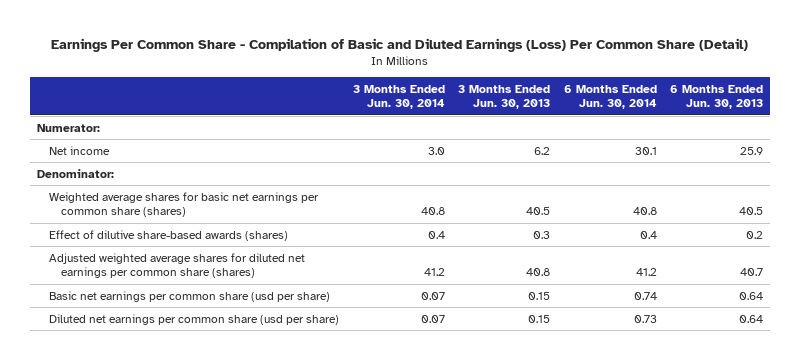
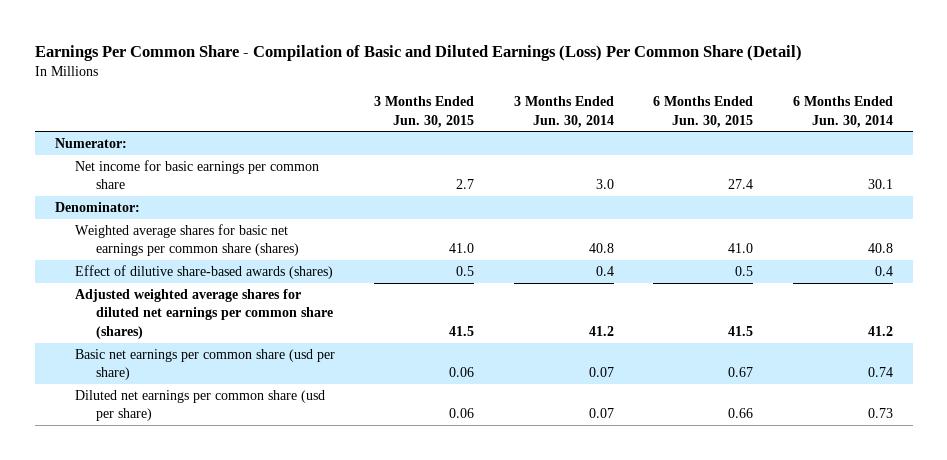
[458,84,551,110] 3 Months Ended Jun. 30, 2013 -> none
[670,84,764,110] 6 Months Ended Jun. 30, 2013 -> none
none -> [374,96,475,128] 3 Months Ended Jun. 30, 2015
none -> [653,96,754,128] 6 Months Ended Jun. 30, 2015
[49,145,111,155] Net income -> [75,159,320,190] Net income for basic earnings per common share

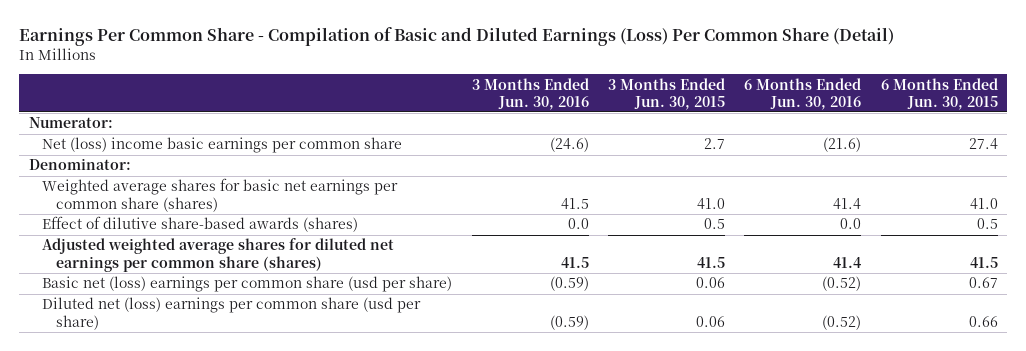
[513,96,614,128] 3 Months Ended Jun. 30, 2014 -> none
[792,96,893,128] 6 Months Ended Jun. 30, 2014 -> none
none -> [471,77,589,110] 3 Months Ended Jun. 30, 2016
none -> [744,77,862,110] 6 Months Ended Jun. 30, 2016
[75,159,320,190] Net income for basic earnings per common share -> [42,137,403,154] Net (loss) income basic earnings per common share
[75,348,336,381] Basic net earnings per common share (usd per share) -> [42,276,453,293] Basic net (loss) earnings per common share (usd per share)
[75,389,326,422] Diluted net earnings per common share (usd per share) -> [42,297,422,330] Diluted net (loss) earnings per common share (usd per share)

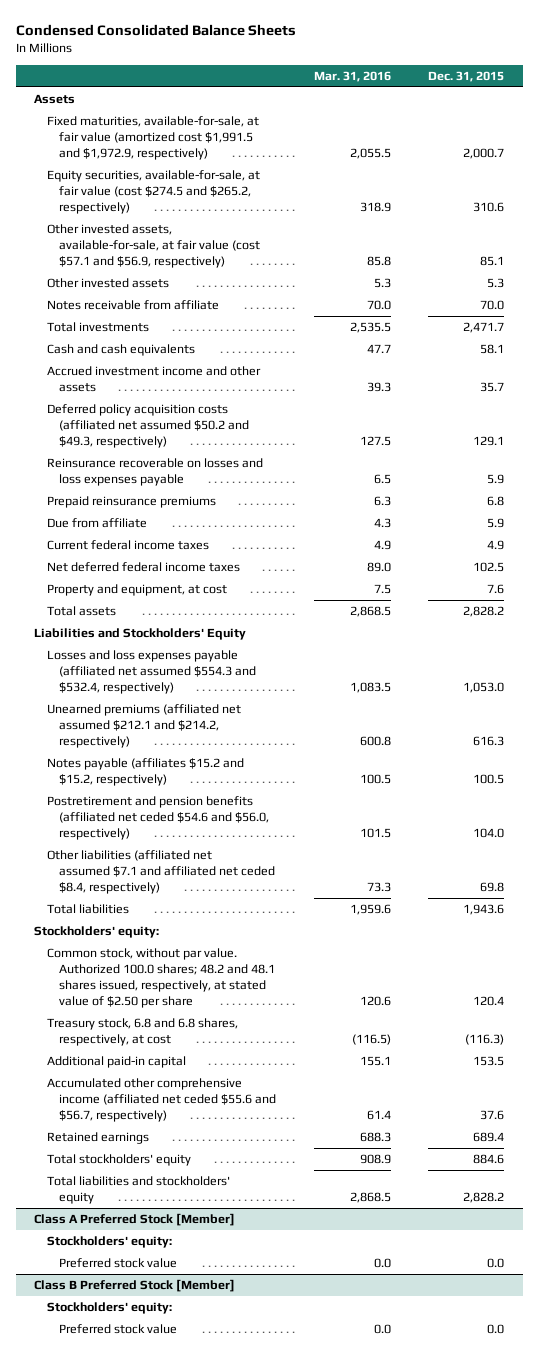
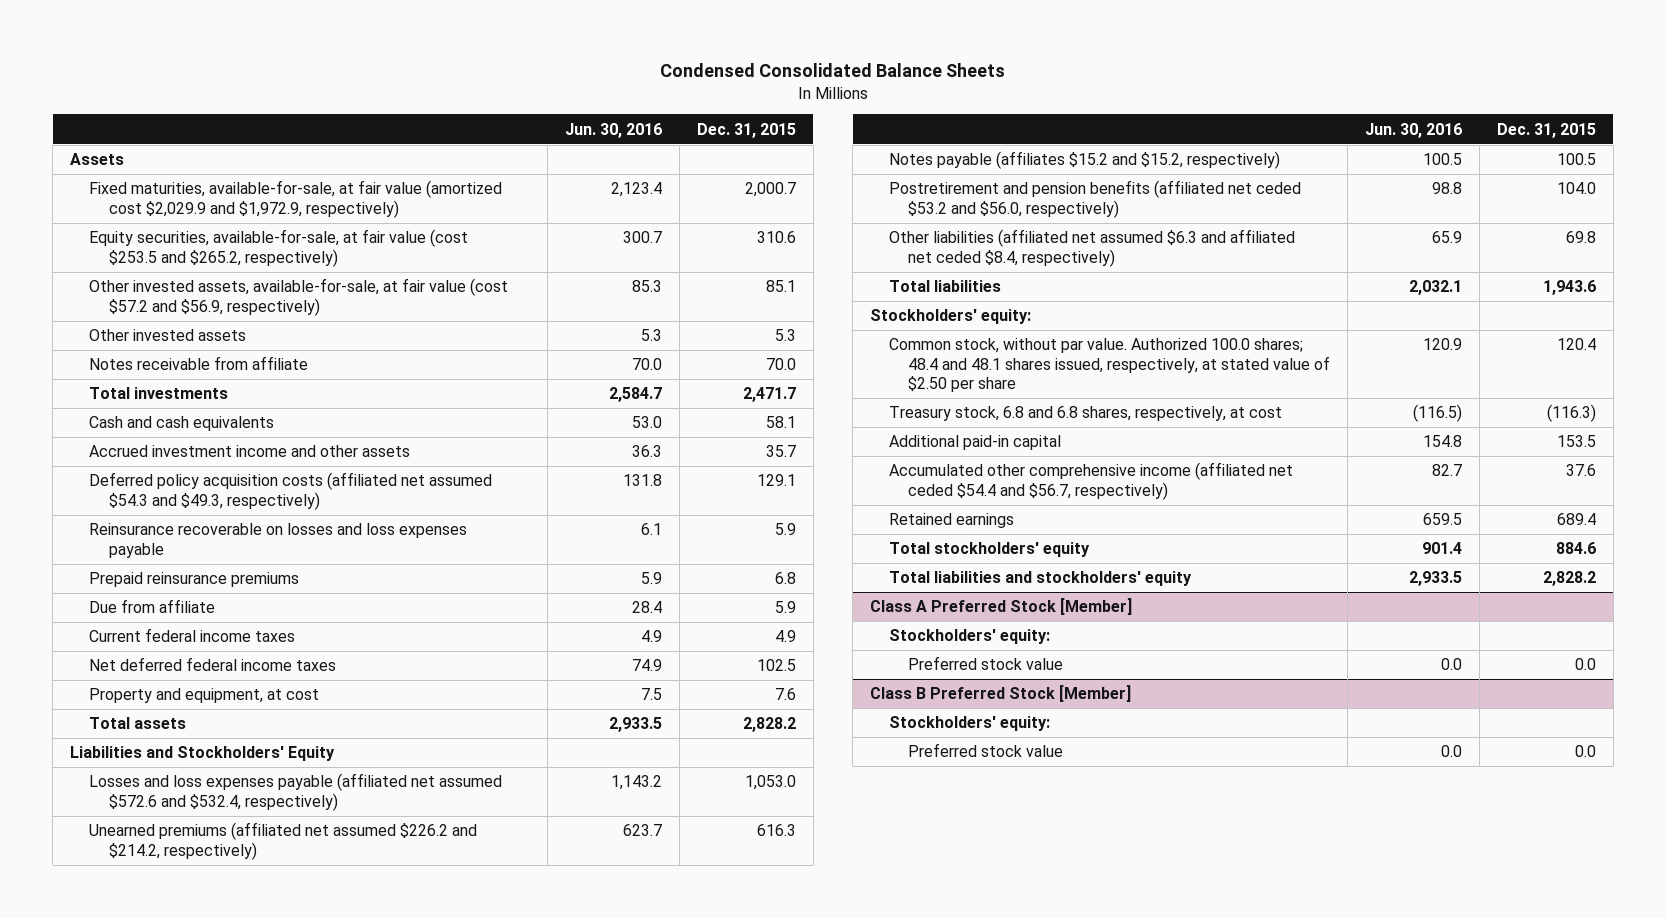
[313,70,391,82] Mar. 31, 2016 -> none
none -> [565,122,663,138] Jun. 30, 2016
[46,116,259,160] Fixed maturities, available-for-sale, at fair value (amortized cost $1,991.5 and $1,972.9, respectively) -> [89,180,503,218] Fixed maturities, available-for-sale, at fair value (amortized cost $2,029.9 and $1,972.9, respectively)
[46,170,260,214] Equity securities, available-for-sale, at fair value (cost $274.5 and $265.2, respectively) -> [89,229,469,267] Equity securities, available-for-sale, at fair value (cost $253.5 and $265.2, respectively)
[46,224,261,268] Other invested assets, available-for-sale, at fair value (cost $57.1 and $56.9, respectively) -> [89,278,509,316] Other invested assets, available-for-sale, at fair value (cost $57.2 and $56.9, respectively)
[46,404,250,448] Deferred policy acquisition costs (affiliated net assumed $50.2 and $49.3, respectively) -> [89,472,493,510] Deferred policy acquisition costs (affiliated net assumed $54.3 and $49.3, respectively)
[46,650,257,694] Losses and loss expenses payable (affiliated net assumed $554.3 and $532.4, respectively) -> [89,773,503,811] Losses and loss expenses payable (affiliated net assumed $572.6 and $532.4, respectively)
[46,704,241,748] Unearned premiums (affiliated net assumed $212.1 and $214.2, respectively) -> [89,822,478,860] Unearned premiums (affiliated net assumed $226.2 and $214.2, respectively)
[46,796,270,840] Postretirement and pension benefits (affiliated net ceded $54.6 and $56.0, respectively) -> [889,180,1302,218] Postretirement and pension benefits (affiliated net ceded $53.2 and $56.0, respectively)
[46,850,276,894] Other liabilities (affiliated net assumed $7.1 and affiliated net ceded $8.4, respectively) -> [889,229,1296,267] Other liabilities (affiliated net assumed $6.3 and affiliated net ceded $8.4, respectively)
[46,948,276,1008] Common stock, without par value. Authorized 100.0 shares; 48.2 and 48.1 shares issued, respectively, at stated value of $2.50 per share -> [889,338,1331,392] Common stock, without par value. Authorized 100.0 shares; 48.4 and 48.1 shares issued, respectively, at stated value of $2.50 per share
[46,1078,277,1122] Accumulated other comprehensive income (affiliated net ceded $55.6 and $56.7, respectively) -> [889,462,1294,500] Accumulated other comprehensive income (affiliated net ceded $54.4 and $56.7, respectively)

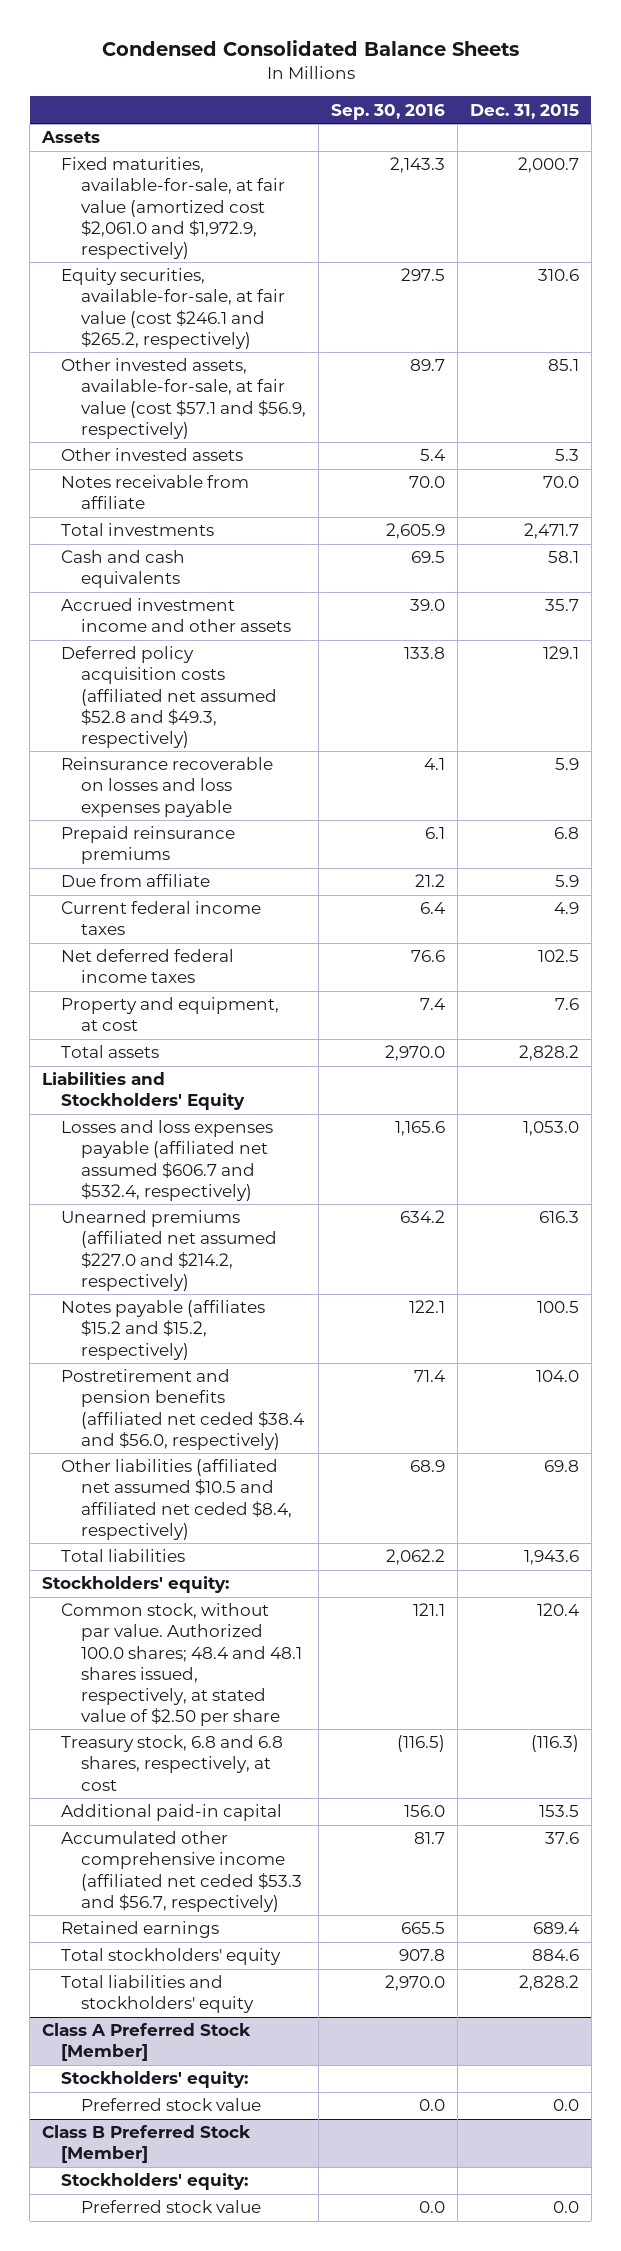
[565,122,663,138] Jun. 30, 2016 -> none
none -> [330,103,445,120] Sep. 30, 2016
[89,180,503,218] Fixed maturities, available-for-sale, at fair value (amortized cost $2,029.9 and $1,972.9, respectively) -> [61,157,285,259] Fixed maturities, available-for-sale, at fair value (amortized cost $2,061.0 and $1,972.9, respectively)
[89,229,469,267] Equity securities, available-for-sale, at fair value (cost $253.5 and $265.2, respectively) -> [61,268,285,349] Equity securities, available-for-sale, at fair value (cost $246.1 and $265.2, respectively)
[89,278,509,316] Other invested assets, available-for-sale, at fair value (cost $57.2 and $56.9, respectively) -> [61,358,306,439] Other invested assets, available-for-sale, at fair value (cost $57.1 and $56.9, respectively)
[89,472,493,510] Deferred policy acquisition costs (affiliated net assumed $54.3 and $49.3, respectively) -> [61,646,277,748] Deferred policy acquisition costs (affiliated net assumed $52.8 and $49.3, respectively)
[89,773,503,811] Losses and loss expenses payable (affiliated net assumed $572.6 and $532.4, respectively) -> [61,1120,274,1201] Losses and loss expenses payable (affiliated net assumed $606.7 and $532.4, respectively)
[89,822,478,860] Unearned premiums (affiliated net assumed $226.2 and $214.2, respectively) -> [61,1210,277,1291] Unearned premiums (affiliated net assumed $227.0 and $214.2, respectively)
[889,180,1302,218] Postretirement and pension benefits (affiliated net ceded $53.2 and $56.0, respectively) -> [61,1369,304,1450] Postretirement and pension benefits (affiliated net ceded $38.4 and $56.0, respectively)
[889,229,1296,267] Other liabilities (affiliated net assumed $6.3 and affiliated net ceded $8.4, respectively) -> [61,1459,292,1540] Other liabilities (affiliated net assumed $10.5 and affiliated net ceded $8.4, respectively)
[889,462,1294,500] Accumulated other comprehensive income (affiliated net ceded $54.4 and $56.7, respectively) -> [61,1831,302,1912] Accumulated other comprehensive income (affiliated net ceded $53.3 and $56.7, respectively)

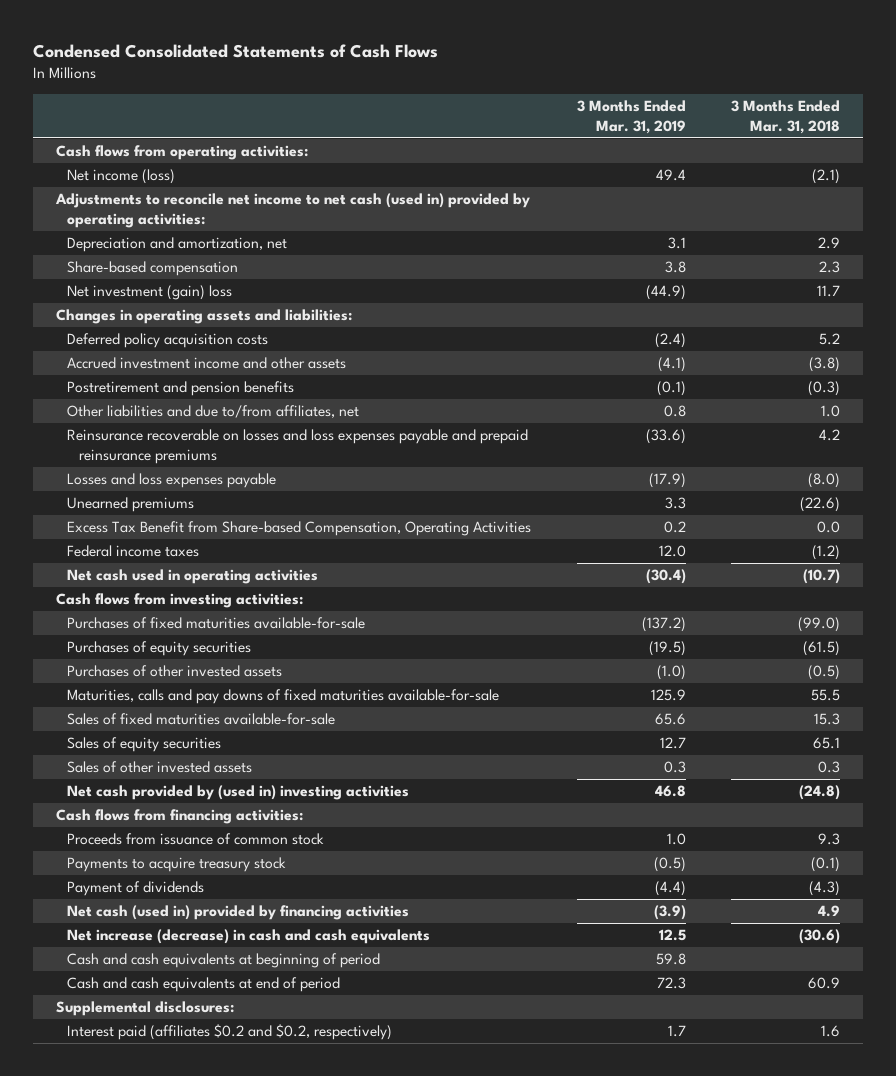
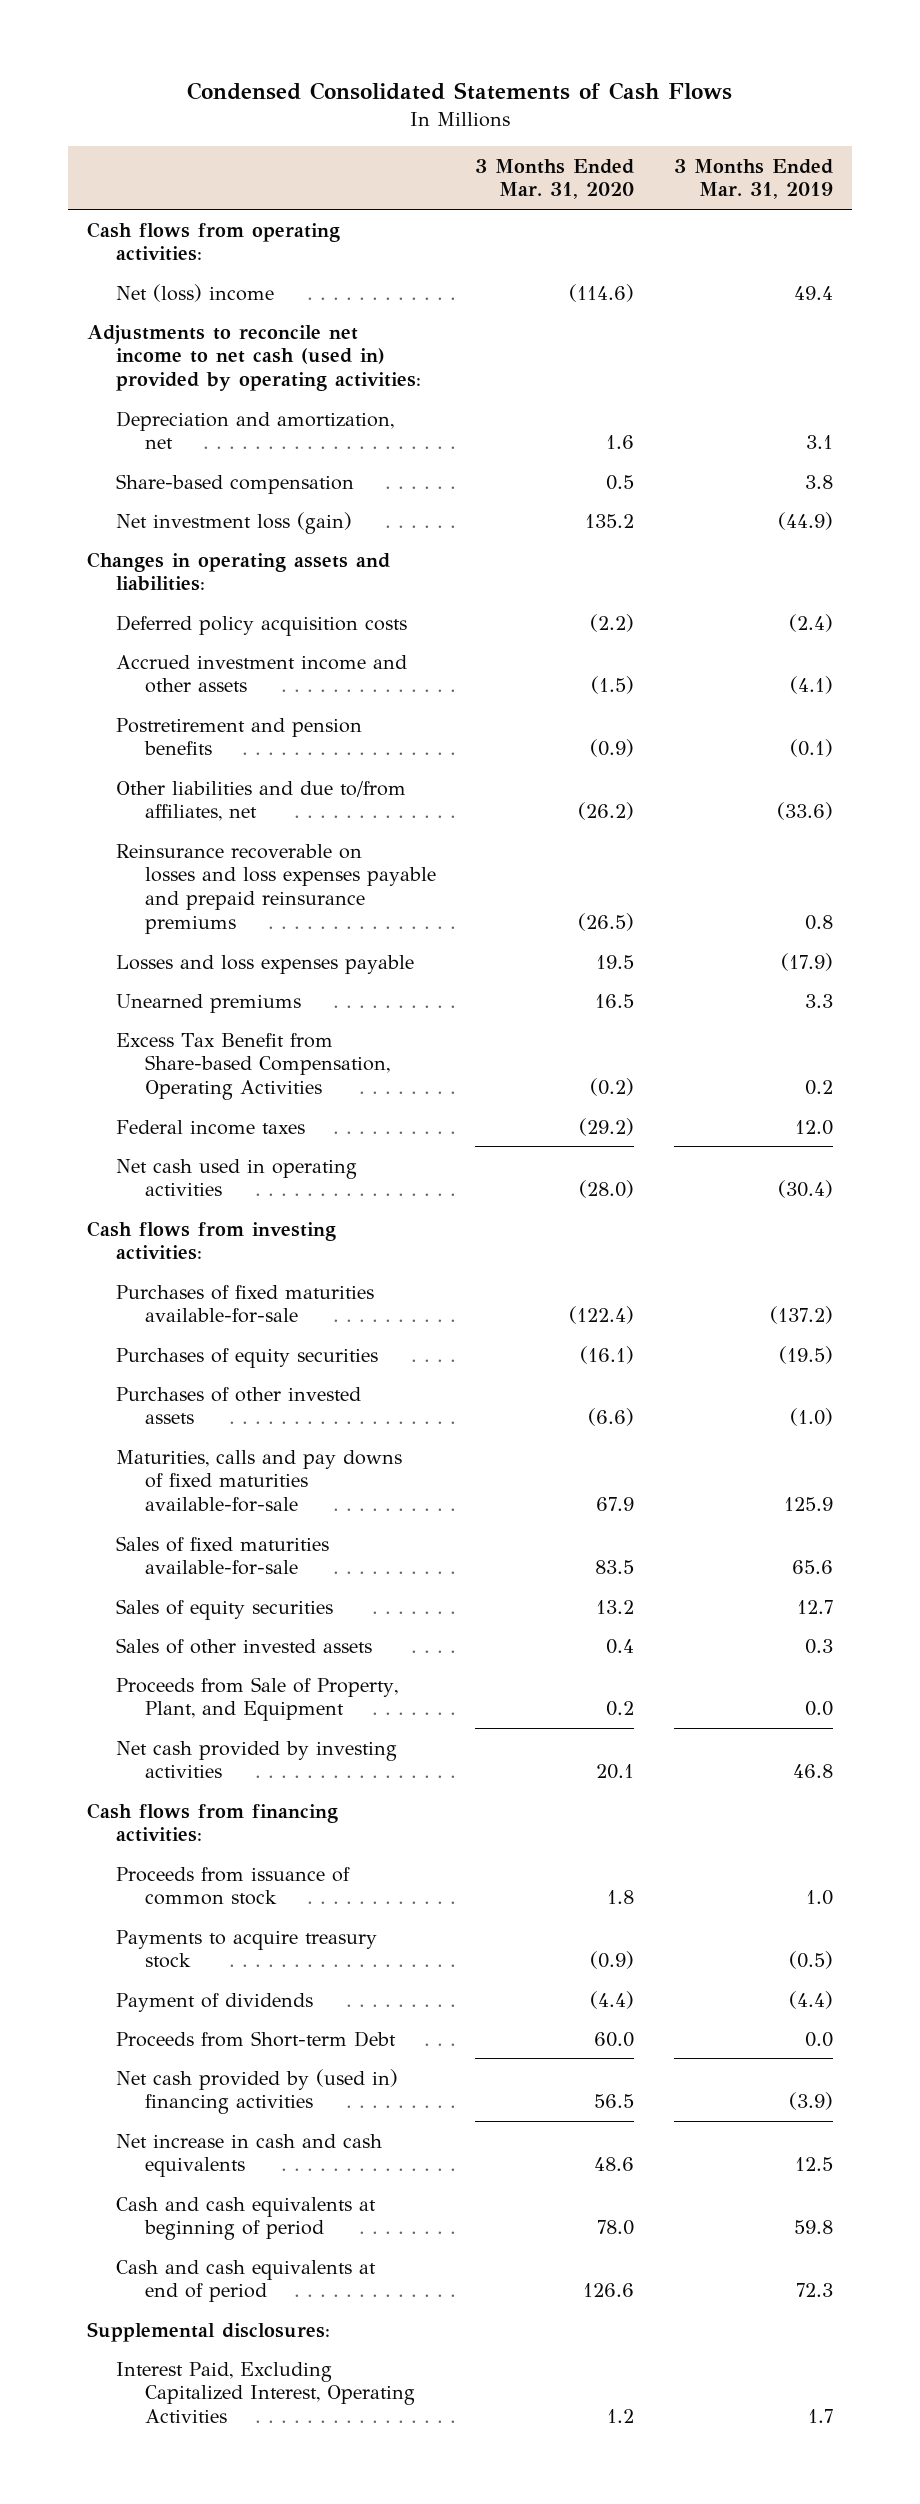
[730,100,840,134] 3 Months Ended Mar. 31, 2018 -> none
none -> [475,158,635,200] 3 Months Ended Mar. 31, 2020
[67,169,176,185] Net income (loss) -> [116,283,275,302] Net (loss) income
[67,285,233,301] Net investment (gain) loss -> [116,511,353,534] Net investment loss (gain)
[663,405,686,418] 0.8 -> [776,802,833,821] (33.6)
[645,429,686,445] (33.6) -> [804,914,833,930] 0.8
none -> [116,1676,399,1722] Proceeds from Sale of Property, Plant, and Equipment
[67,785,410,801] Net cash provided by (used in) investing activities -> [116,1740,398,1779] Net cash provided by investing activities
none -> [116,2030,397,2047] Proceeds from Short-term Debt
[67,905,410,921] Net cash (used in) provided by financing activities -> [116,2068,399,2115] Net cash provided by (used in) financing activities
[67,929,431,945] Net increase (decrease) in cash and cash equivalents -> [116,2133,383,2178] Net increase in cash and cash equivalents
[67,1024,393,1041] Interest paid (affiliates $0.2 and $0.2, respectively) -> none
none -> [116,2361,416,2424] Interest Paid, Excluding Capitalized Interest, Operating Activities

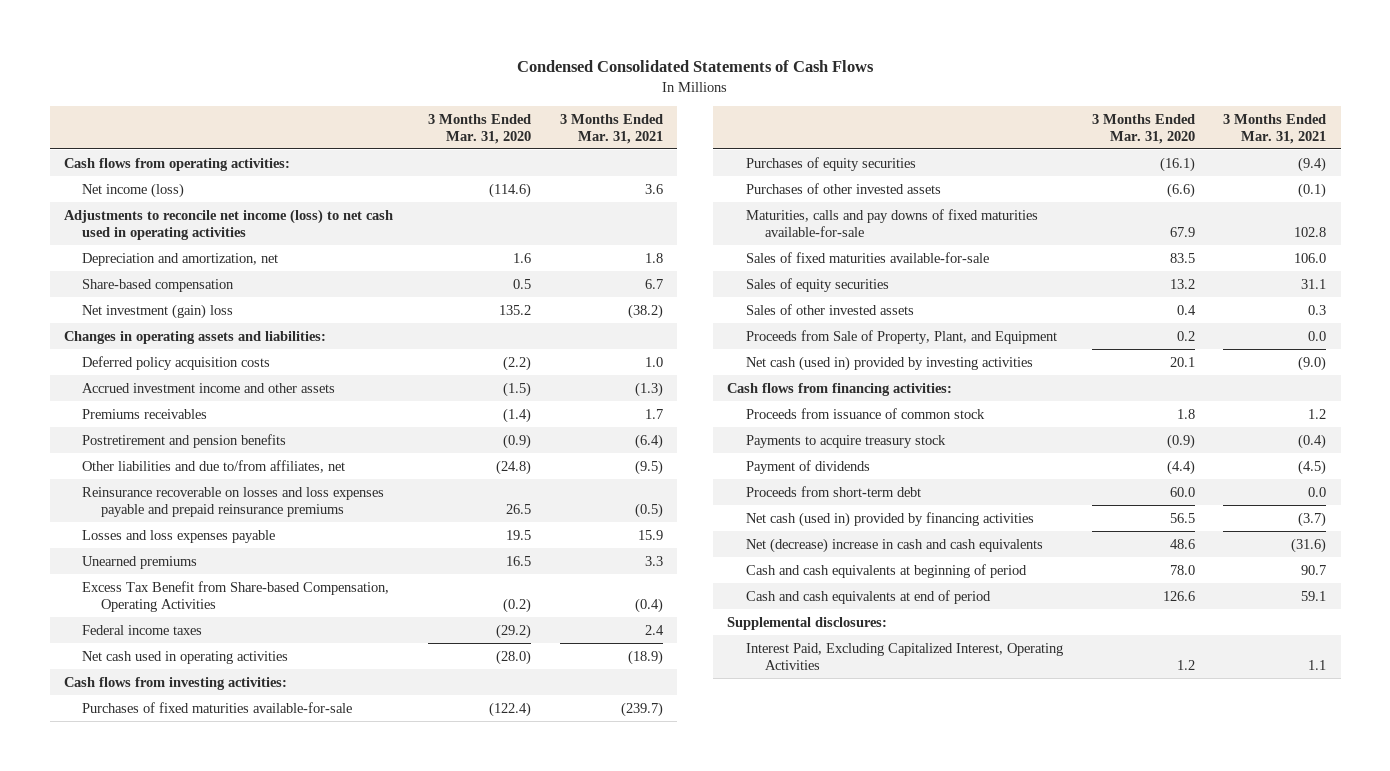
[673,158,833,200] 3 Months Ended Mar. 31, 2019 -> none
none -> [559,113,663,144] 3 Months Ended Mar. 31, 2021
[116,283,275,302] Net (loss) income -> [82,182,185,198] Net income (loss)
[87,324,422,392] Adjustments to reconcile net income to net cash (used in) provided by operating activities: -> [63,208,393,240] Adjustments to reconcile net income (loss) to net cash used in operating activities
[116,511,353,534] Net investment loss (gain) -> [82,303,234,319] Net investment (gain) loss
none -> [82,408,208,419] Premiums receivables
[578,802,635,821] (26.2) -> [496,459,532,475] (24.8)
[578,912,635,931] (26.5) -> [506,503,532,514] 26.5
[116,1740,398,1779] Net cash provided by investing activities -> [746,355,1034,371] Net cash (used in) provided by investing activities
[116,2030,397,2047] Proceeds from Short-term Debt -> [746,485,922,497] Proceeds from short-term debt
[116,2068,399,2115] Net cash provided by (used in) financing activities -> [746,511,1035,527] Net cash (used in) provided by financing activities
[116,2133,383,2178] Net increase in cash and cash equivalents -> [746,537,1044,553] Net (decrease) increase in cash and cash equivalents

